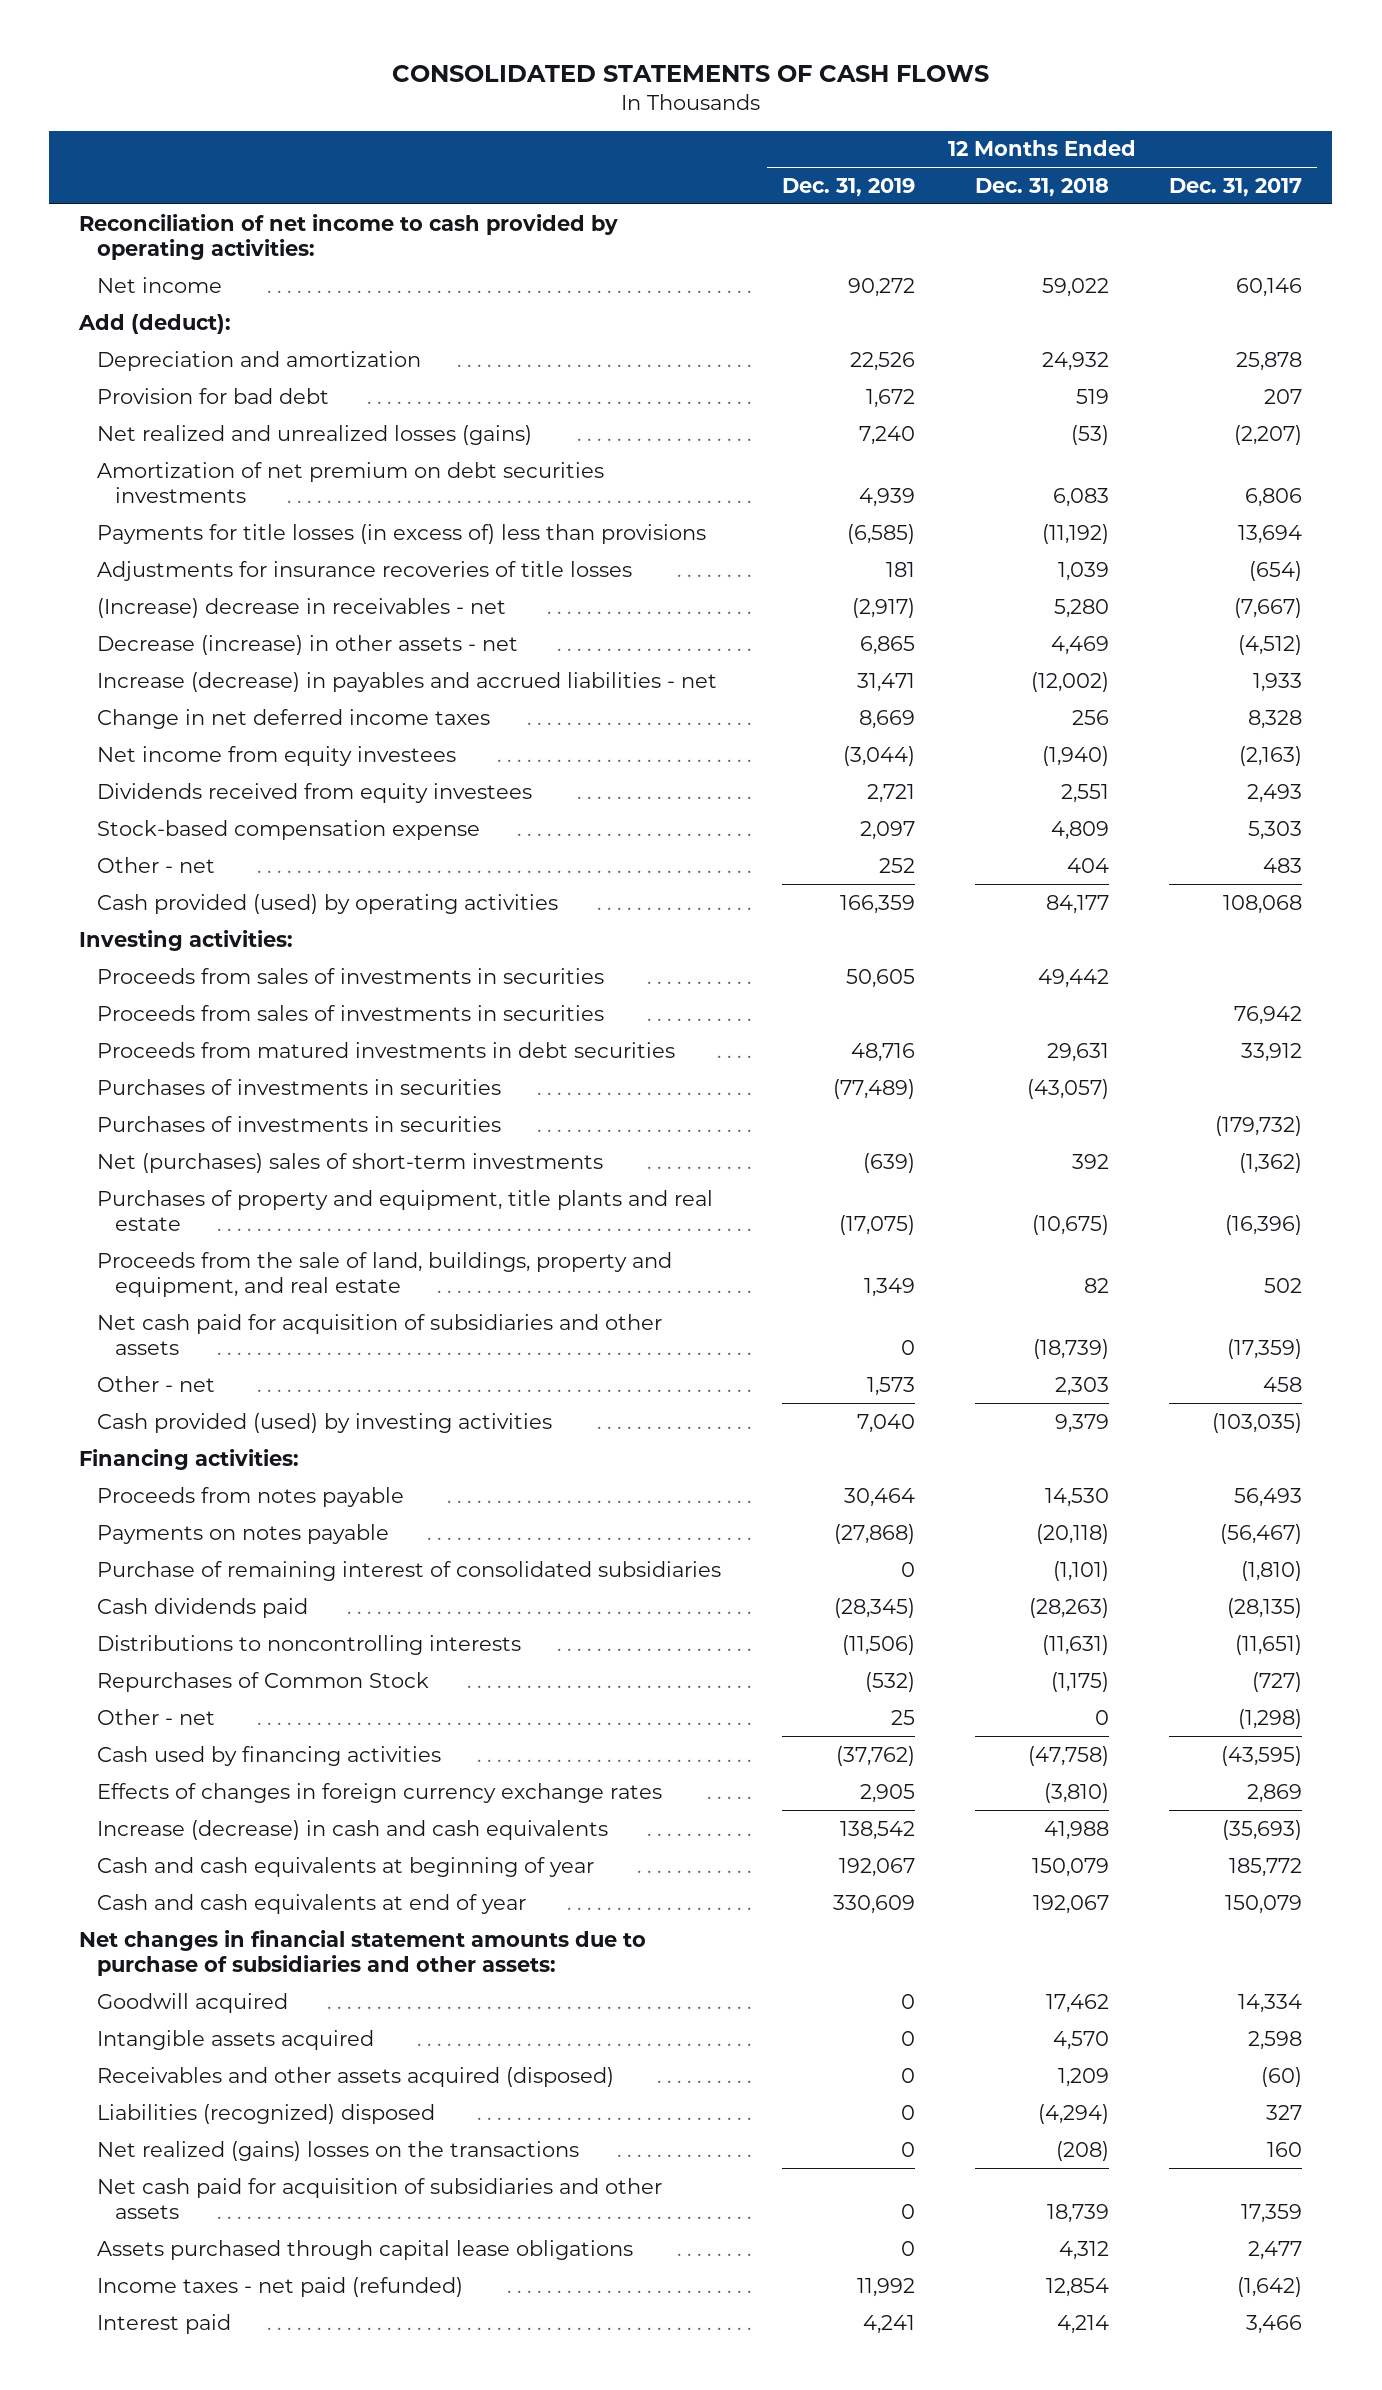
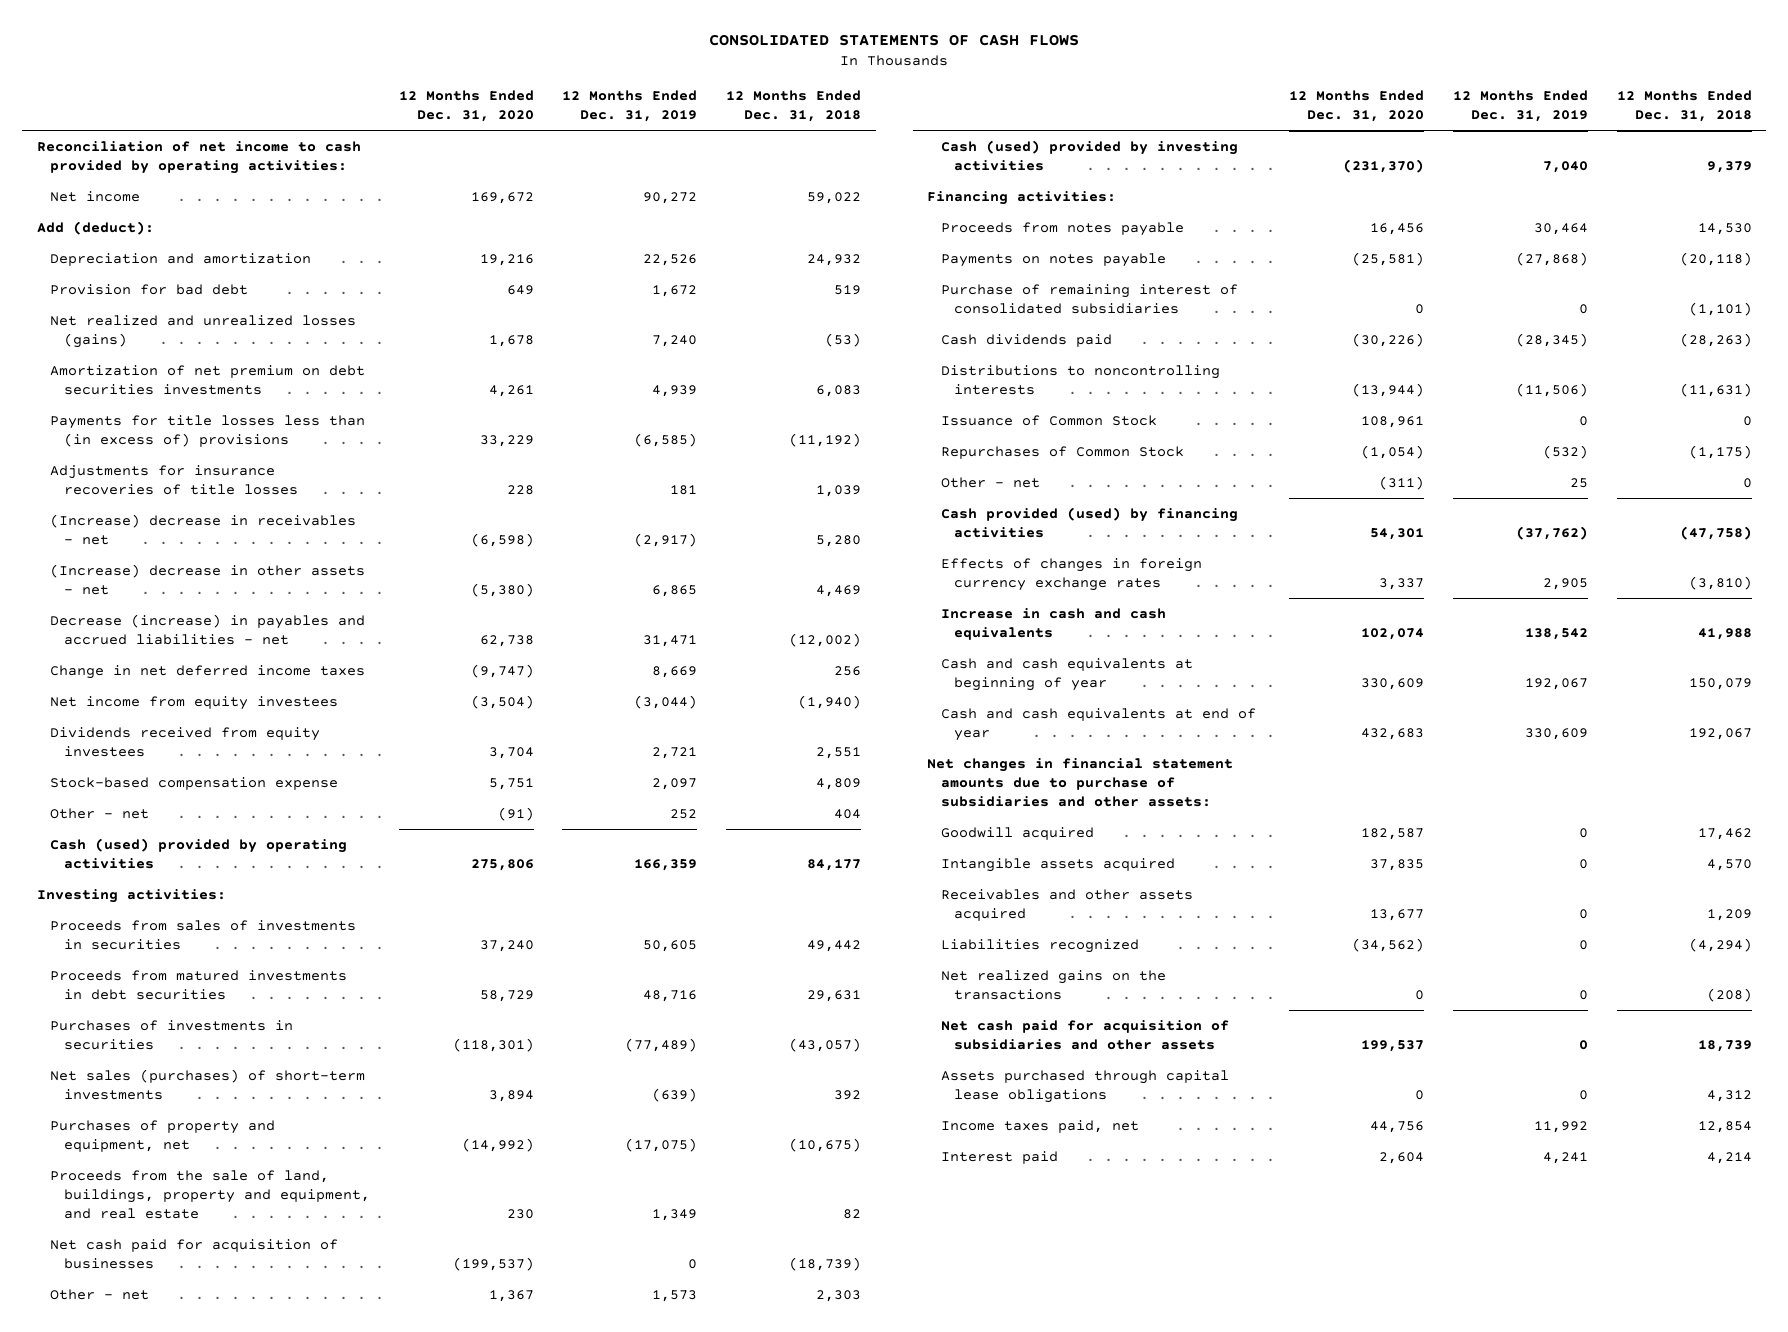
[1169,177,1303,197] Dec. 31, 2017 -> none
none -> [398,89,534,123] 12 Months Ended Dec. 31, 2020
[97,523,707,544] Payments for title losses (in excess of) less than provisions -> [50,414,366,447] Payments for title losses less than (in excess of) provisions
[97,634,519,655] Decrease (increase) in other assets - net -> [50,563,366,595] (Increase) decrease in other assets - net
[97,671,718,692] Increase (decrease) in payables and accrued liabilities - net -> [50,613,366,645] Decrease (increase) in payables and accrued liabilities - net
[97,893,559,914] Cash provided (used) by operating activities -> [50,837,348,869] Cash (used) provided by operating activities
[97,1004,605,1021] Proceeds from sales of investments in securities -> none
[97,1115,502,1132] Purchases of investments in securities -> none
[97,1152,604,1173] Net (purchases) sales of short-term investments -> [50,1068,366,1100] Net sales (purchases) of short-term investments
[97,1189,714,1231] Purchases of property and equipment, title plants and real estate -> [50,1119,276,1152] Purchases of property and equipment, net
[97,1313,663,1355] Net cash paid for acquisition of subsidiaries and other assets -> [50,1238,339,1269] Net cash paid for acquisition of businesses
[97,1412,553,1433] Cash provided (used) by investing activities -> [940,139,1238,171] Cash (used) provided by investing activities
none -> [940,414,1157,426] Issuance of Common Stock
[97,1745,442,1766] Cash used by financing activities -> [940,506,1238,538] Cash provided (used) by financing activities
[97,1819,609,1840] Increase (decrease) in cash and cash equivalents -> [940,607,1166,640] Increase in cash and cash equivalents
[97,2066,615,2087] Receivables and other assets acquired (disposed) -> [940,888,1193,921] Receivables and other assets acquired
[97,2103,436,2124] Liabilities (recognized) disposed -> [940,938,1139,953] Liabilities recognized
[97,2140,580,2161] Net realized (gains) losses on the transactions -> [940,969,1166,1000] Net realized gains on the transactions
[97,2276,464,2297] Income taxes - net paid (refunded) -> [940,1119,1139,1133] Income taxes paid, net

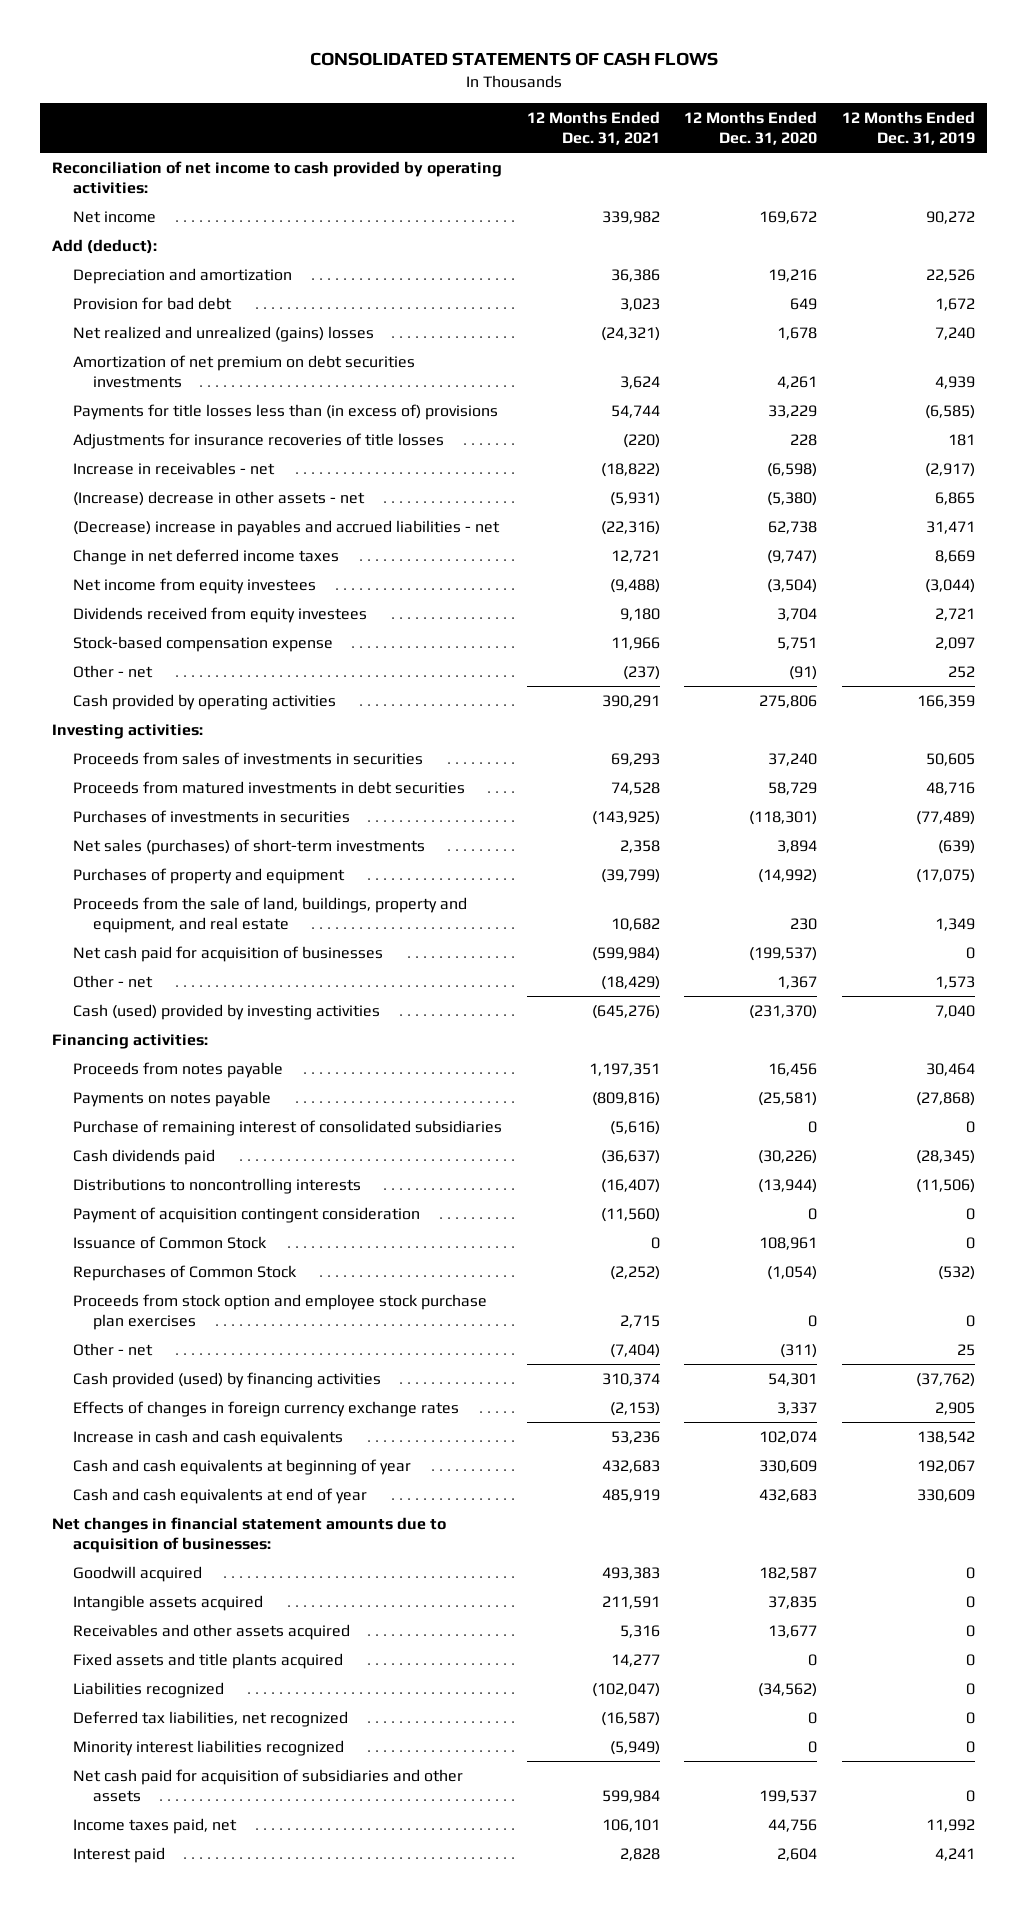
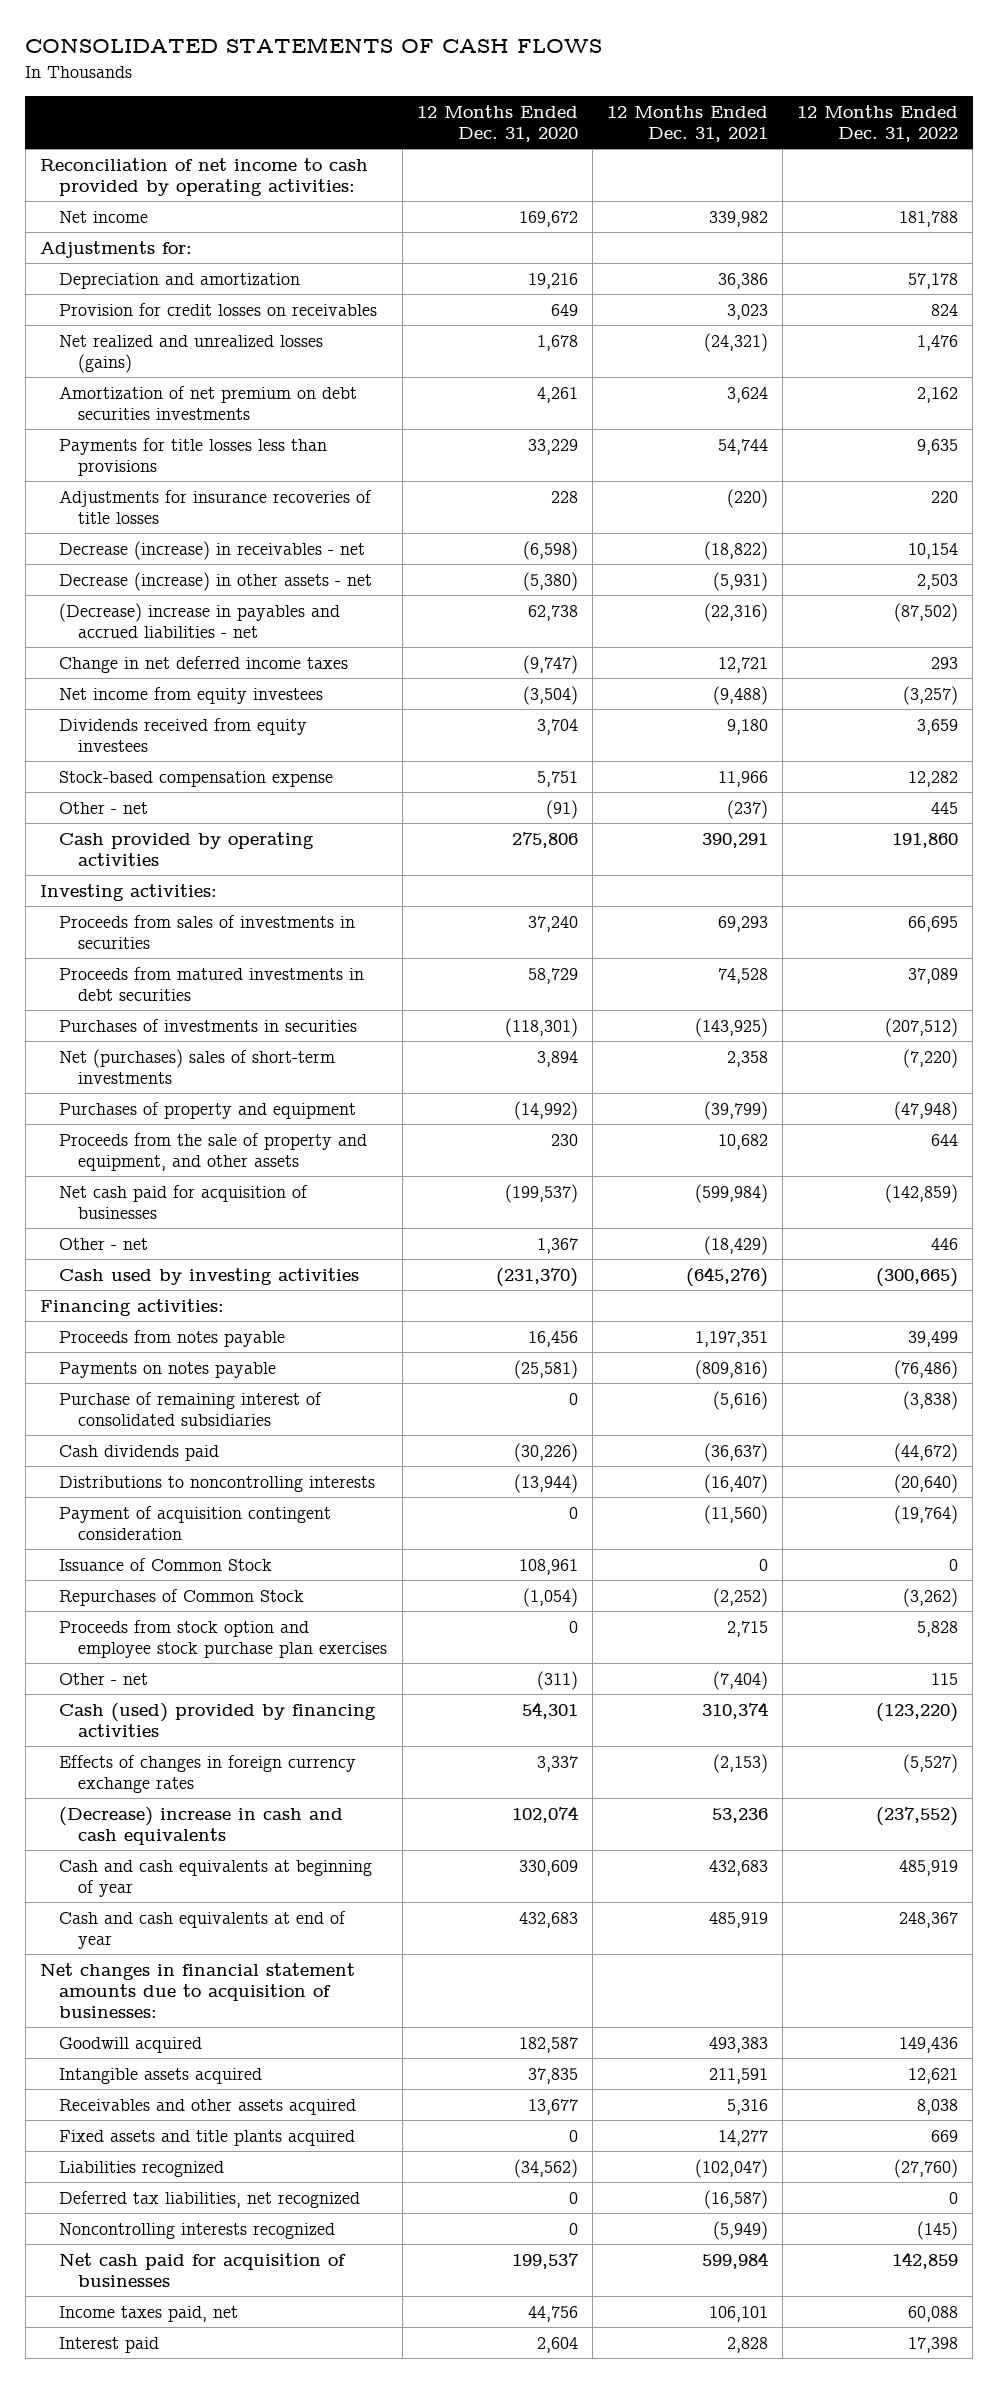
[841,110,975,146] 12 Months Ended Dec. 31, 2019 -> none
none -> [797,104,959,143] 12 Months Ended Dec. 31, 2022
[52,238,158,254] Add (deduct): -> [39,240,192,258] Adjustments for:
[72,296,232,310] Provision for bad debt -> [59,302,378,316] Provision for credit losses on receivables
[72,325,374,342] Net realized and unrealized (gains) losses -> [59,334,324,374] Net realized and unrealized losses (gains)
[72,403,498,420] Payments for title losses less than (in excess of) provisions -> [59,437,328,477] Payments for title losses less than provisions
[72,461,275,475] Increase in receivables - net -> [59,540,366,560] Decrease (increase) in receivables - net
[72,490,365,506] (Increase) decrease in other assets - net -> [59,571,373,591] Decrease (increase) in other assets - net
[72,838,425,855] Net sales (purchases) of short-term investments -> [59,1048,336,1085] Net (purchases) sales of short-term investments
[72,896,467,934] Proceeds from the sale of land, buildings, property and equipment, and real estate -> [59,1132,368,1172] Proceeds from the sale of property and equipment, and other assets
[72,1003,380,1020] Cash (used) provided by investing activities -> [59,1267,360,1285] Cash used by investing activities
[72,1371,381,1388] Cash provided (used) by financing activities -> [59,1702,377,1738] Cash (used) provided by financing activities
[72,1429,343,1446] Increase in cash and cash equivalents -> [59,1806,344,1846] (Decrease) increase in cash and cash equivalents
[72,1739,344,1756] Minority interest liabilities recognized -> [59,2222,336,2239] Noncontrolling interests recognized
[72,1768,463,1803] Net cash paid for acquisition of subsidiaries and other assets -> [59,2252,347,2288] Net cash paid for acquisition of businesses

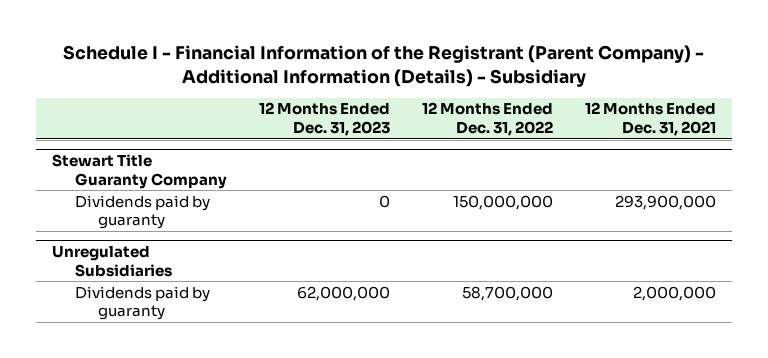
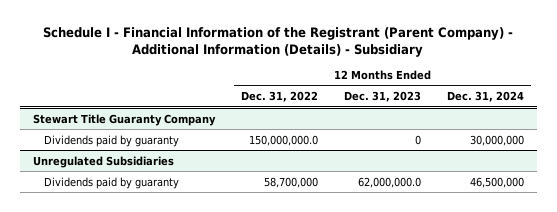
[585,102,717,136] 12 Months Ended Dec. 31, 2021 -> none
none -> [447,91,525,103] Dec. 31, 2024
[453,194,554,210] 150,000,000 -> [248,134,318,146] 150,000,000.0
[296,285,390,301] 62,000,000 -> [358,176,422,188] 62,000,000.0

